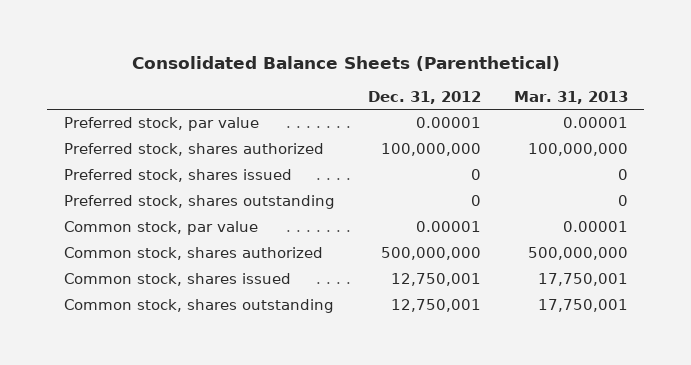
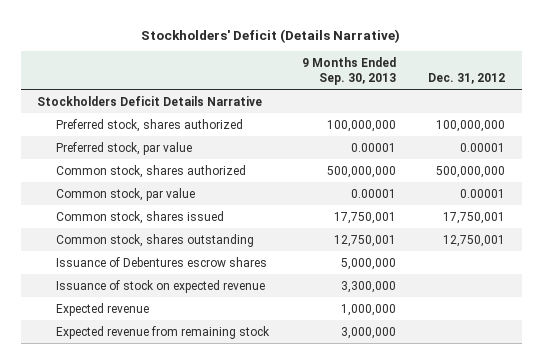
[131,56,560,72] Consolidated Balance Sheets (Parenthetical) -> [141,28,401,43] Stockholders' Deficit (Details Narrative)
[513,90,628,104] Mar. 31, 2013 -> none
none -> [301,57,396,85] 9 Months Ended Sep. 30, 2013
none -> [37,95,263,106] Stockholders Deficit Details Narrative
[63,169,292,183] Preferred stock, shares issued -> none
[63,195,335,210] Preferred stock, shares outstanding -> none
[63,117,259,132] Preferred stock, par value -> [55,141,192,155] Preferred stock, par value
[63,221,258,236] Common stock, par value -> [55,187,195,201] Common stock, par value
[390,273,481,287] 12,750,001 -> [443,211,506,224] 17,750,001
none -> [55,256,267,267] Issuance of Debentures escrow shares
none -> [55,279,265,293] Issuance of stock on expected revenue
none -> [55,302,149,316] Expected revenue
none -> [55,325,270,339] Expected revenue from remaining stock

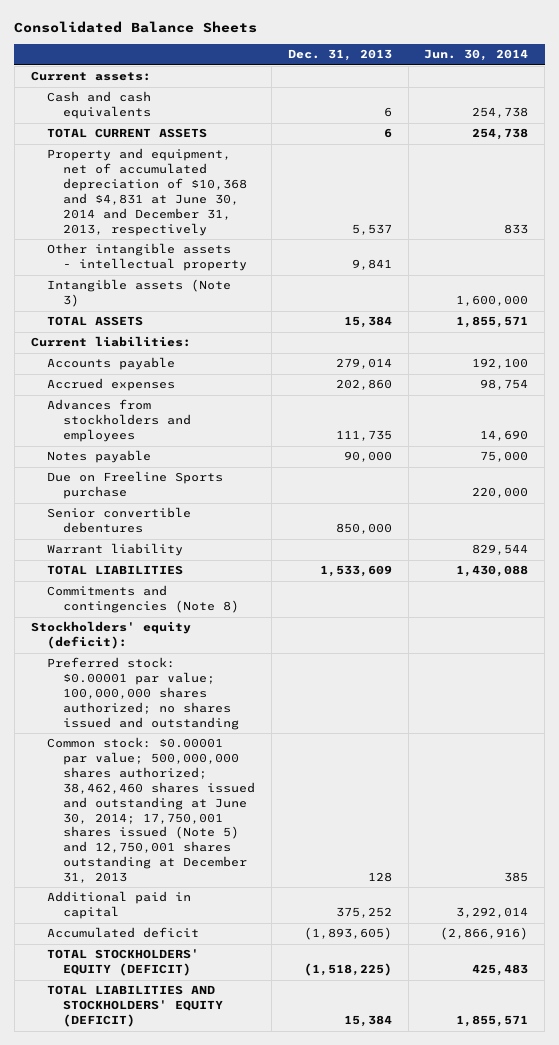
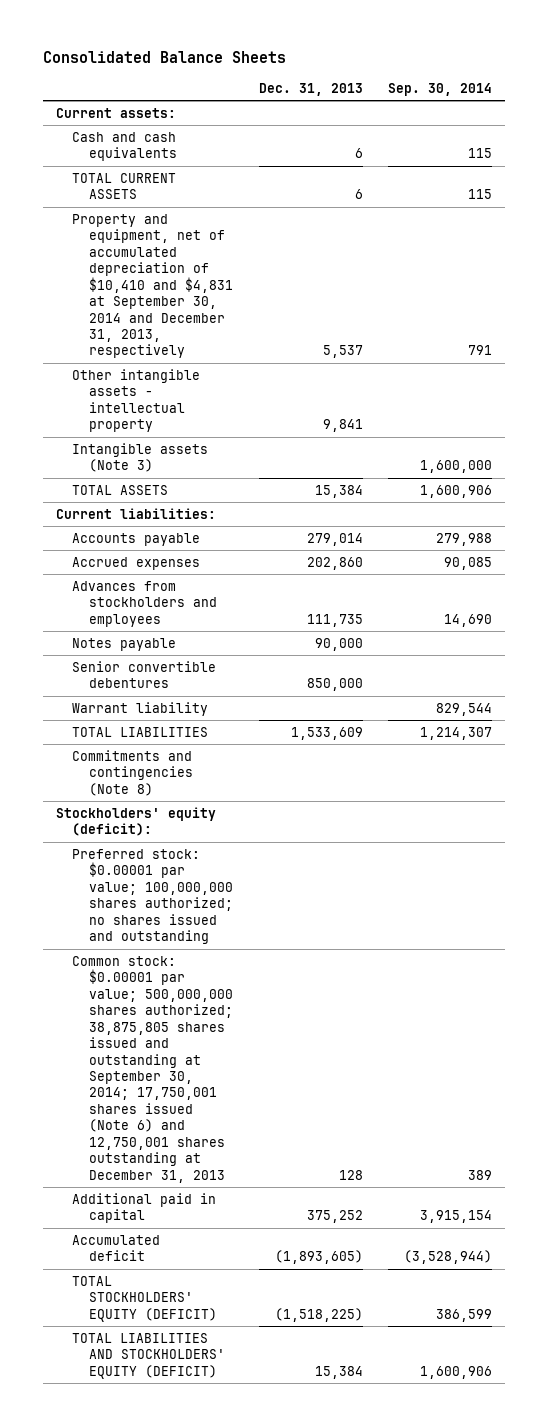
[424,49,529,62] Jun. 30, 2014 -> none
none -> [388,82,493,96] Sep. 30, 2014
[46,148,248,236] Property and equipment, net of accumulated depreciation of $10,368 and $4,831 at June 30, 2014 and December 31, 2013, respectively -> [72,213,234,359] Property and equipment, net of accumulated depreciation of $10,410 and $4,831 at September 30, 2014 and December 31, 2013, respectively
[46,471,223,500] Due on Freeline Sports purchase -> none
[46,737,256,883] Common stock: $0.00001 par value; 500,000,000 shares authorized; 38,462,460 shares issued and outstanding at June 30, 2014; 17,750,001 shares issued (Note 5) and 12,750,001 shares outstanding at December 31, 2013 -> [72,955,234,1183] Common stock: $0.00001 par value; 500,000,000 shares authorized; 38,875,805 shares issued and outstanding at September 30, 2014; 17,750,001 shares issued (Note 6) and 12,750,001 shares outstanding at December 31, 2013

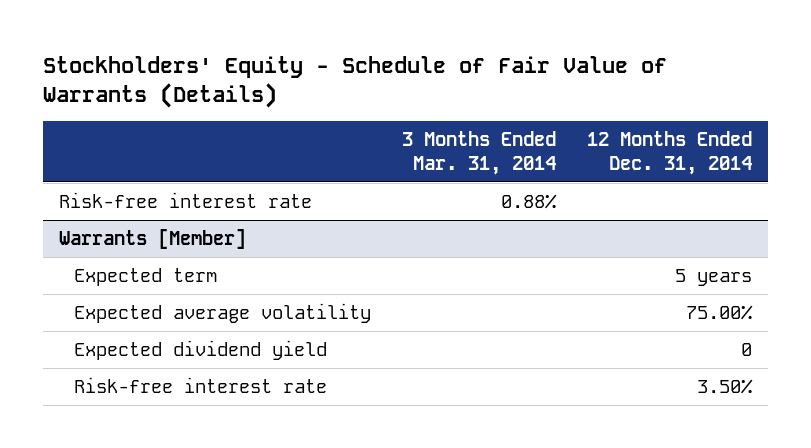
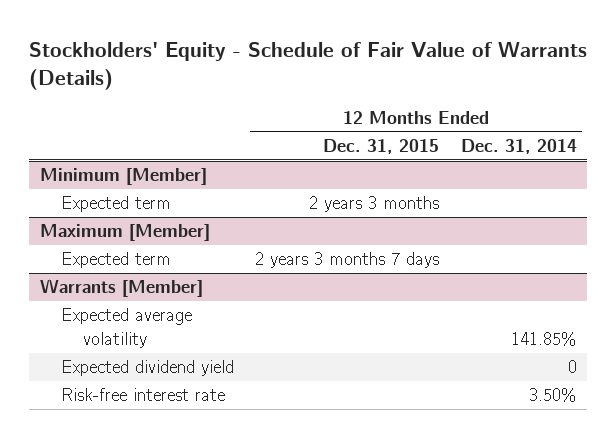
[402,130,557,175] 3 Months Ended Mar. 31, 2014 -> none
none -> [323,138,440,154] Dec. 31, 2015
[58,191,312,208] Risk-free interest rate -> none
none -> [39,168,207,186] Minimum [Member]
none -> [61,196,172,213] Expected term
none -> [39,224,210,242] Maximum [Member]
none -> [61,252,172,269] Expected term
[74,267,218,286] Expected term -> none
[686,304,754,320] 75.00% -> [510,331,577,346] 141.85%

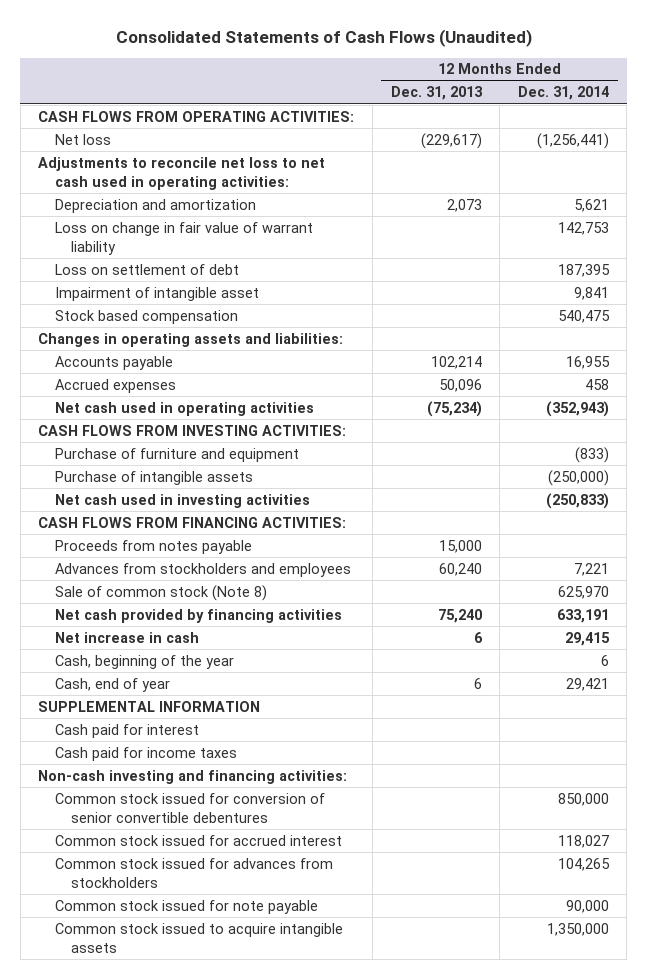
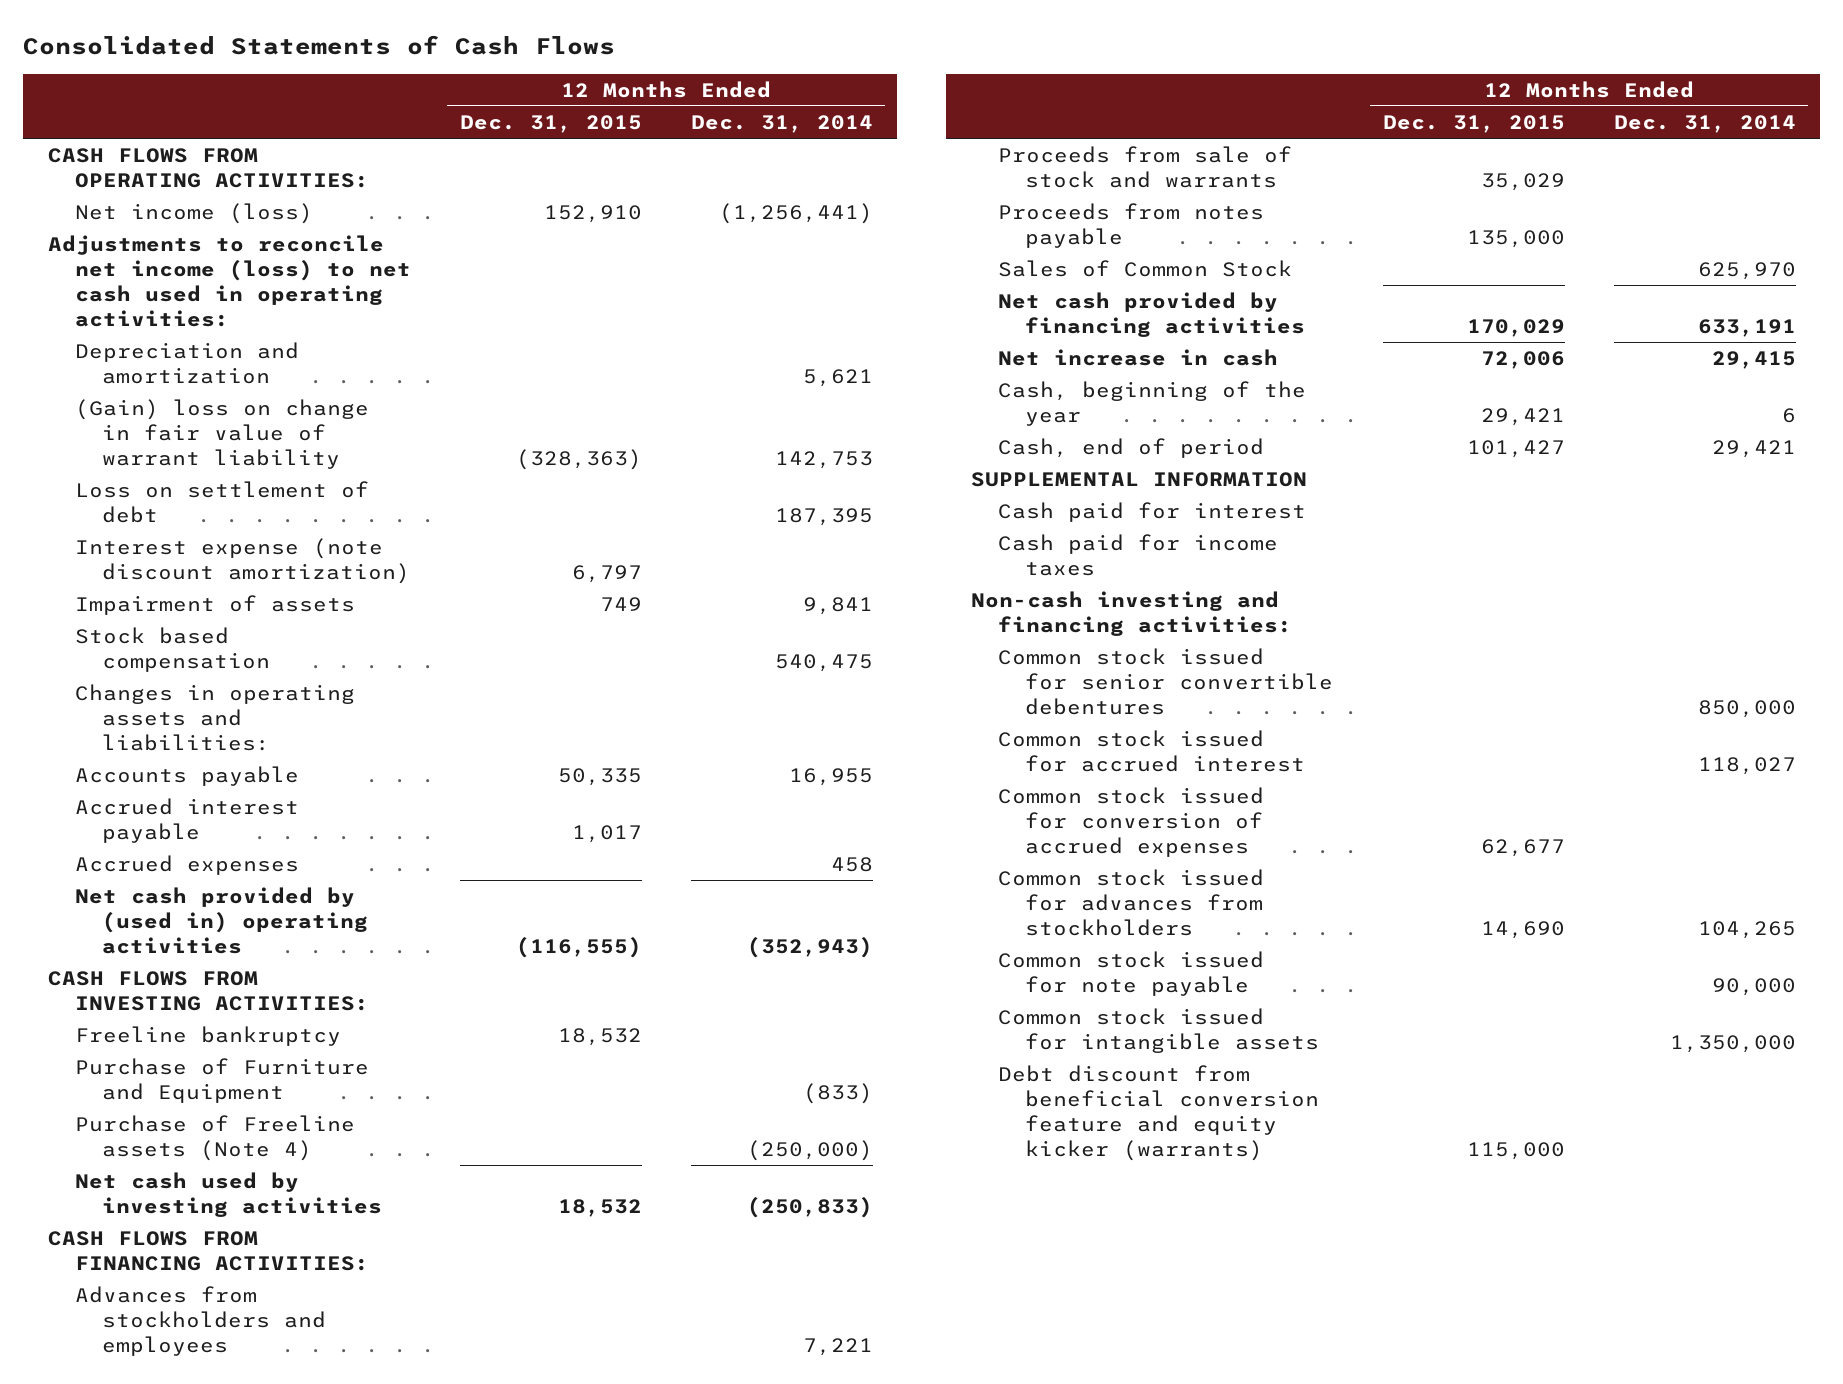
[115,28,532,47] Consolidated Statements of Cash Flows (Unaudited) -> [23,34,616,55] Consolidated Statements of Cash Flows
[390,86,483,101] Dec. 31, 2013 -> none
none -> [459,114,642,133] Dec. 31, 2015
[54,133,111,145] Net loss -> [74,203,313,225] Net income (loss)
[38,156,326,190] Adjustments to reconcile net loss to net cash used in operating activities: -> [47,235,411,327] Adjustments to reconcile net income (loss) to net cash used in operating activities:
[54,221,313,255] Loss on change in fair value of warrant liability -> [74,399,369,469] (Gain) loss on change in fair value of warrant liability
none -> [74,538,410,585] Interest expense (note discount amortization)
[54,286,259,301] Impairment of intangible asset -> [74,595,355,616] Impairment of assets
none -> [74,798,299,844] Accrued interest payable
[54,401,314,416] Net cash used in operating activities -> [74,887,368,954] Net cash provided by (used in) operating activities
[54,470,253,485] Purchase of intangible assets -> none
none -> [74,1026,341,1047] Freeline bankruptcy
[54,447,299,462] Purchase of furniture and equipment -> [74,1058,369,1104] Purchase of Furniture and Equipment
none -> [74,1115,355,1162] Purchase of Freeline assets (Note 4)
[54,493,310,508] Net cash used in investing activities -> [74,1172,382,1218] Net cash used by investing activities
none -> [997,146,1292,189] Proceeds from sale of stock and warrants
[54,539,252,554] Proceeds from notes payable -> [997,203,1264,249] Proceeds from notes payable
[54,584,267,601] Sale of common stock (Note 8) -> [997,260,1292,278] Sales of Common Stock
[54,677,170,692] Cash, end of year -> [997,438,1264,459] Cash, end of period
[54,792,325,823] Common stock issued for conversion of senior convertible debentures -> [997,648,1333,715] Common stock issued for senior convertible debentures
none -> [997,787,1264,857] Common stock issued for conversion of accrued expenses
[54,922,343,953] Common stock issued to acquire intangible assets -> [997,1008,1319,1054] Common stock issued for intangible assets
none -> [997,1065,1319,1161] Debt discount from beneficial conversion feature and equity kicker (warrants)

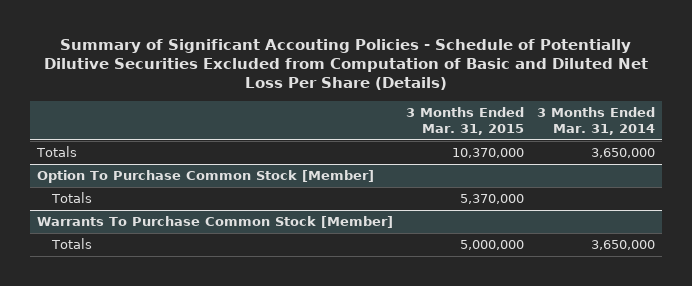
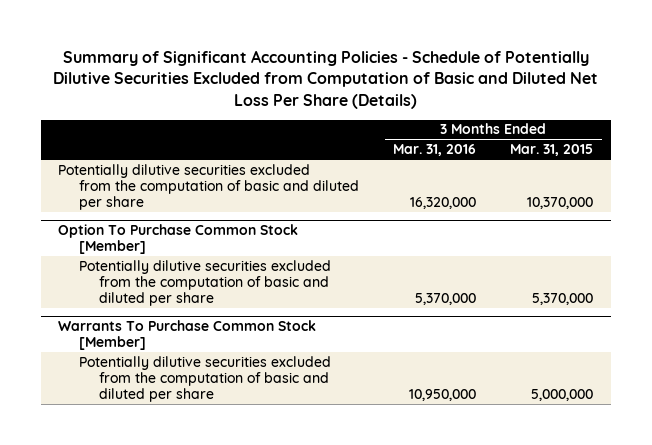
[43,38,648,91] Summary of Significant Accouting Policies - Schedule of Potentially Dilutive Securities Excluded from Computation of Basic and Diluted Net Loss Per Share (Details) -> [52,49,598,109] Summary of Significant Accounting Policies - Schedule of Potentially Dilutive Securities Excluded from Computation of Basic and Diluted Net Loss Per Share (Details)
[536,106,655,135] 3 Months Ended Mar. 31, 2014 -> none
none -> [393,144,477,157] Mar. 31, 2016
[35,146,77,158] Totals -> [58,163,359,211] Potentially dilutive securities excluded from the computation of basic and diluted per share
[51,192,93,204] Totals -> [78,259,331,307] Potentially dilutive securities excluded from the computation of basic and diluted per share
[51,238,93,250] Totals -> [78,355,331,403] Potentially dilutive securities excluded from the computation of basic and diluted per share

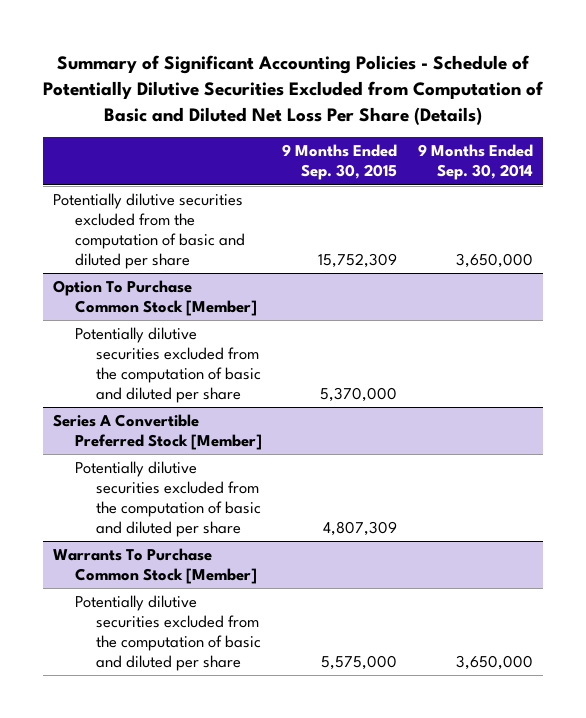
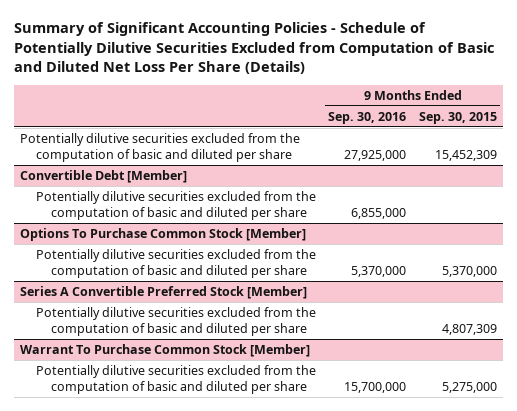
[417,144,533,181] 9 Months Ended Sep. 30, 2014 -> none
none -> [328,111,407,124] Sep. 30, 2016
[318,252,398,268] 15,752,309 -> [434,150,497,162] 15,452,309
none -> [20,169,188,183] Convertible Debt [Member]
none -> [35,190,316,221] Potentially dilutive securities excluded from the computation of basic and diluted per share
[53,280,257,317] Option To Purchase Common Stock [Member] -> [20,227,307,241] Options To Purchase Common Stock [Member]
[53,548,257,585] Warrants To Purchase Common Stock [Member] -> [20,343,311,357] Warrant To Purchase Common Stock [Member]
[321,654,398,670] 5,575,000 -> [441,382,497,394] 5,275,000

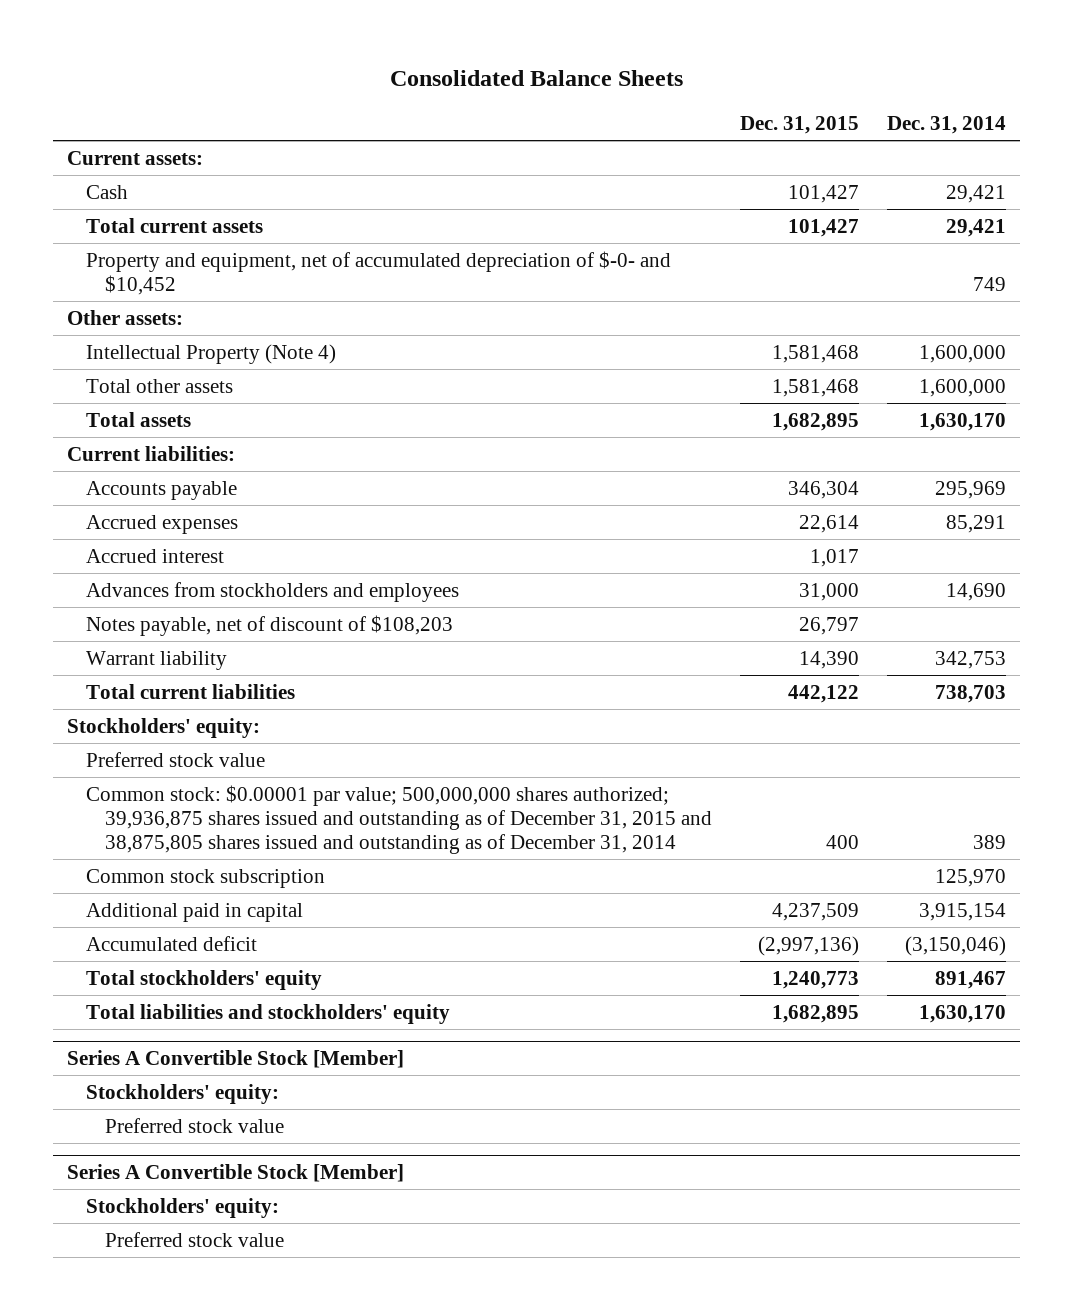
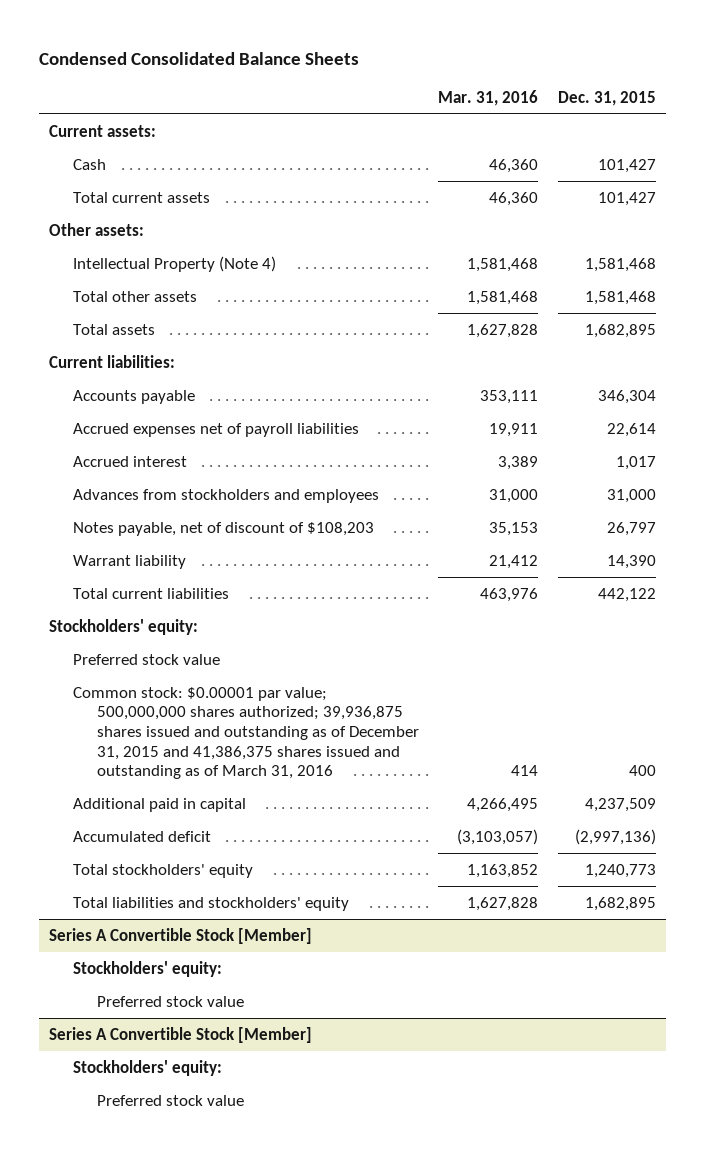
[389,69,683,86] Consolidated Balance Sheets -> [39,51,360,65] Condensed Consolidated Balance Sheets
[887,116,1007,135] Dec. 31, 2014 -> none
none -> [438,89,539,106] Mar. 31, 2016
[86,250,672,295] Property and equipment, net of accumulated depreciation of $-0- and $10,452 -> none
[86,514,239,534] Accrued expenses -> [72,422,359,437] Accrued expenses net of payroll liabilities
[86,868,326,888] Common stock subscription -> none
[86,784,713,854] Common stock: $0.00001 par value; 500,000,000 shares authorized; 39,936,875 shares issued and outstanding as of December 31, 2015 and 38,875,805 shares issued and outstanding as of December 31, 2014 -> [72,686,420,780] Common stock: $0.00001 par value; 500,000,000 shares authorized; 39,936,875 shares issued and outstanding as of December 31, 2015 and 41,386,375 shares issued and outstanding as of March 31, 2016

